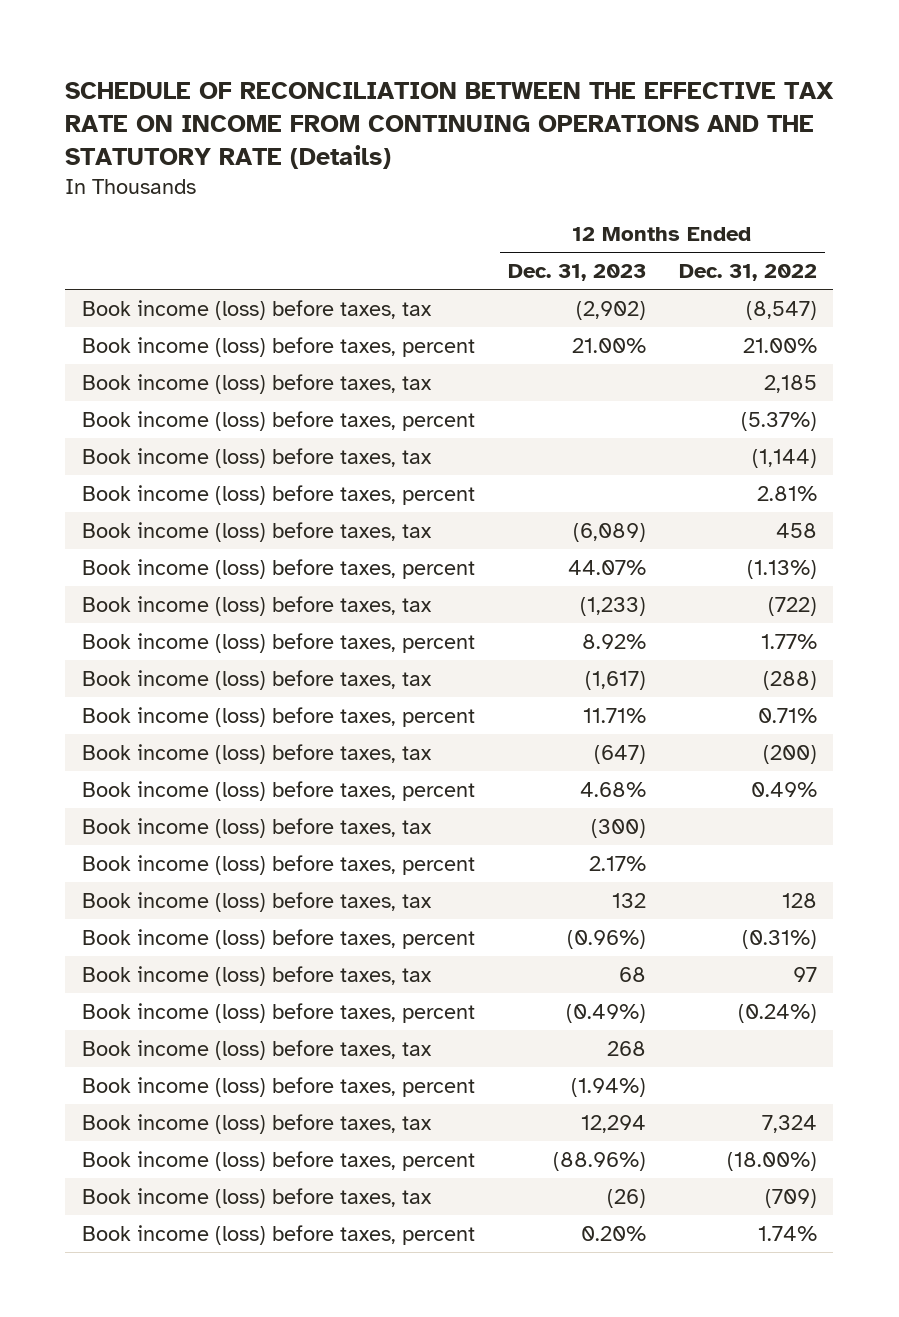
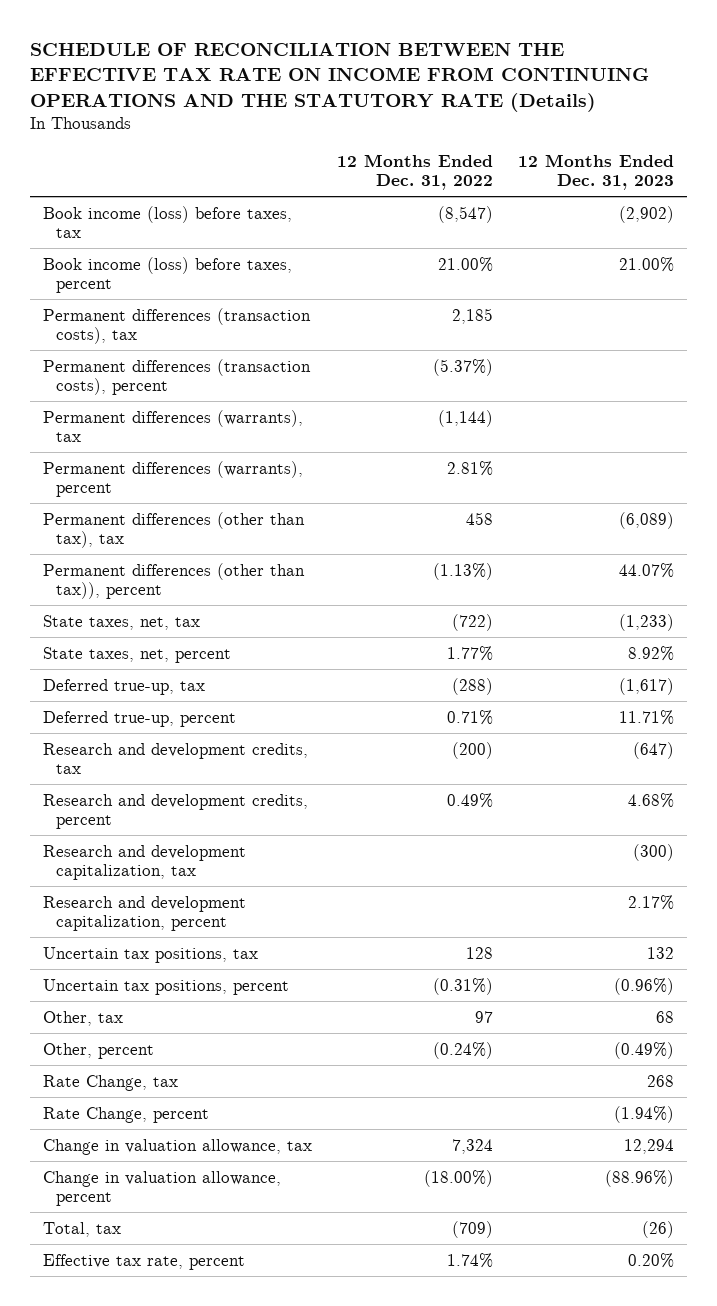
[81,373,432,394] Book income (loss) before taxes, tax -> [42,307,311,344] Permanent differences (transaction costs), tax
[81,410,475,431] Book income (loss) before taxes, percent -> [42,358,311,395] Permanent differences (transaction costs), percent
[81,447,432,468] Book income (loss) before taxes, tax -> [42,409,303,442] Permanent differences (warrants), tax
[81,484,475,505] Book income (loss) before taxes, percent -> [42,460,303,497] Permanent differences (warrants), percent
[81,521,432,542] Book income (loss) before taxes, tax -> [42,511,305,548] Permanent differences (other than tax), tax
[81,558,475,579] Book income (loss) before taxes, percent -> [42,562,305,599] Permanent differences (other than tax)), percent
[81,595,432,616] Book income (loss) before taxes, tax -> [42,614,200,630] State taxes, net, tax
[81,632,475,653] Book income (loss) before taxes, percent -> [42,646,231,663] State taxes, net, percent
[81,669,432,690] Book income (loss) before taxes, tax -> [42,678,205,695] Deferred true-up, tax
[81,706,475,727] Book income (loss) before taxes, percent -> [42,710,236,727] Deferred true-up, percent
[81,743,432,764] Book income (loss) before taxes, tax -> [42,742,308,774] Research and development credits, tax
[81,780,475,801] Book income (loss) before taxes, percent -> [42,793,308,829] Research and development credits, percent
[81,817,432,838] Book income (loss) before taxes, tax -> [42,844,246,880] Research and development capitalization, tax
[81,854,475,875] Book income (loss) before taxes, percent -> [42,895,246,931] Research and development capitalization, percent
[81,891,432,912] Book income (loss) before taxes, tax -> [42,946,258,963] Uncertain tax positions, tax
[81,928,475,949] Book income (loss) before taxes, percent -> [42,978,289,995] Uncertain tax positions, percent
[81,965,432,986] Book income (loss) before taxes, tax -> [42,1010,123,1026] Other, tax
[81,1002,475,1023] Book income (loss) before taxes, percent -> [42,1042,154,1059] Other, percent
[81,1039,432,1060] Book income (loss) before taxes, tax -> [42,1074,178,1091] Rate Change, tax
[81,1076,475,1097] Book income (loss) before taxes, percent -> [42,1106,209,1123] Rate Change, percent
[81,1113,432,1134] Book income (loss) before taxes, tax -> [42,1138,312,1155] Change in valuation allowance, tax
[81,1150,475,1171] Book income (loss) before taxes, percent -> [42,1170,281,1206] Change in valuation allowance, percent
[81,1187,432,1208] Book income (loss) before taxes, tax -> [42,1221,121,1237] Total, tax
[81,1224,475,1245] Book income (loss) before taxes, percent -> [42,1253,245,1270] Effective tax rate, percent

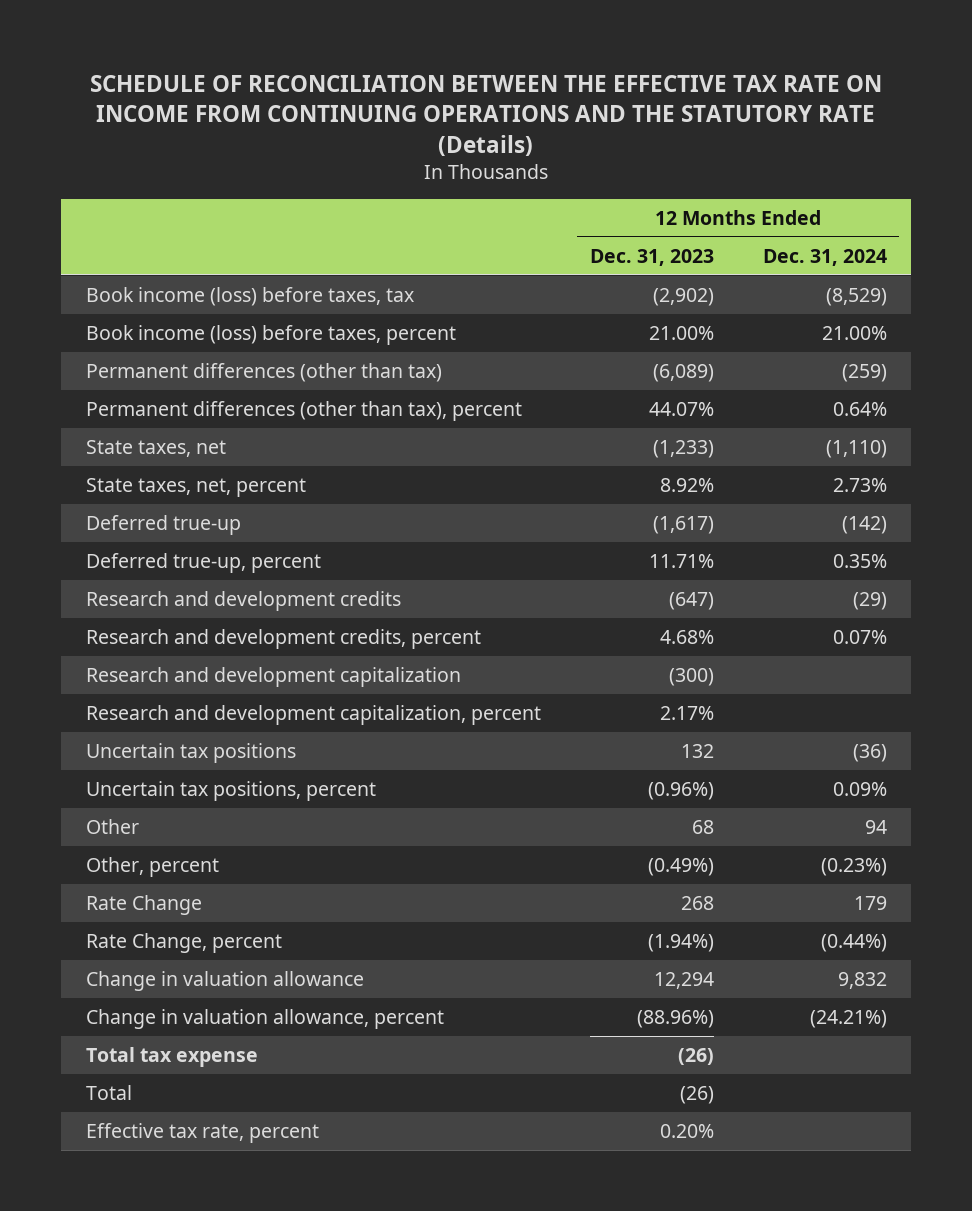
[336,153,493,190] 12 Months Ended Dec. 31, 2022 -> none
none -> [762,248,887,266] Dec. 31, 2024
[42,307,311,344] Permanent differences (transaction costs), tax -> none
[42,358,311,395] Permanent differences (transaction costs), percent -> none
[42,409,303,442] Permanent differences (warrants), tax -> none
[42,460,303,497] Permanent differences (warrants), percent -> none
[42,511,305,548] Permanent differences (other than tax), tax -> [85,363,442,383] Permanent differences (other than tax)
[42,562,305,599] Permanent differences (other than tax)), percent -> [85,401,522,422] Permanent differences (other than tax), percent
[42,614,200,630] State taxes, net, tax -> [85,440,226,458] State taxes, net
[42,678,205,695] Deferred true-up, tax -> [85,515,241,536] Deferred true-up
[42,742,308,774] Research and development credits, tax -> [85,591,401,612] Research and development credits
[42,844,246,880] Research and development capitalization, tax -> [85,667,461,688] Research and development capitalization
[42,946,258,963] Uncertain tax positions, tax -> [85,743,296,764] Uncertain tax positions
[42,1010,123,1026] Other, tax -> [85,819,139,835] Other
[42,1074,178,1091] Rate Change, tax -> [85,895,202,916] Rate Change
[42,1138,312,1155] Change in valuation allowance, tax -> [85,971,364,992] Change in valuation allowance
[42,1221,121,1237] Total, tax -> [85,1047,258,1068] Total tax expense
none -> [85,1085,132,1101] Total

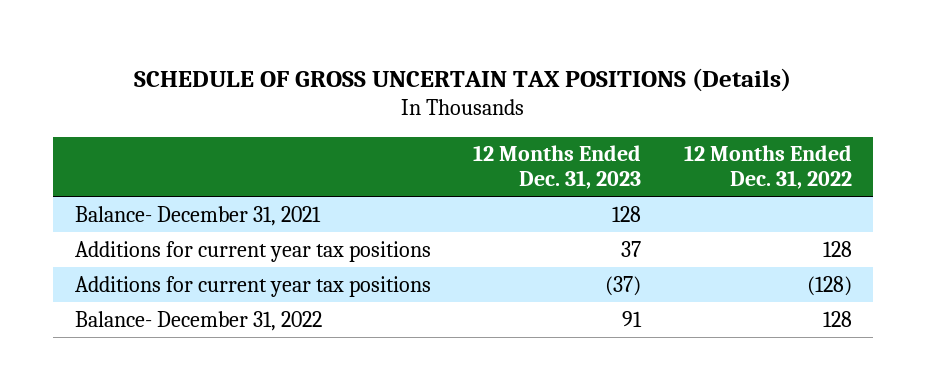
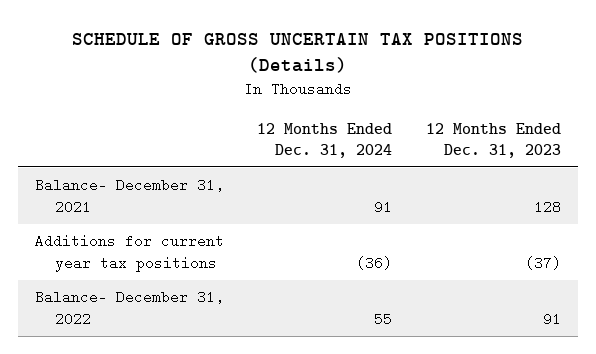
[683,145,852,190] 12 Months Ended Dec. 31, 2022 -> none
none -> [257,122,393,158] 12 Months Ended Dec. 31, 2024
[74,240,431,262] Additions for current year tax positions -> none

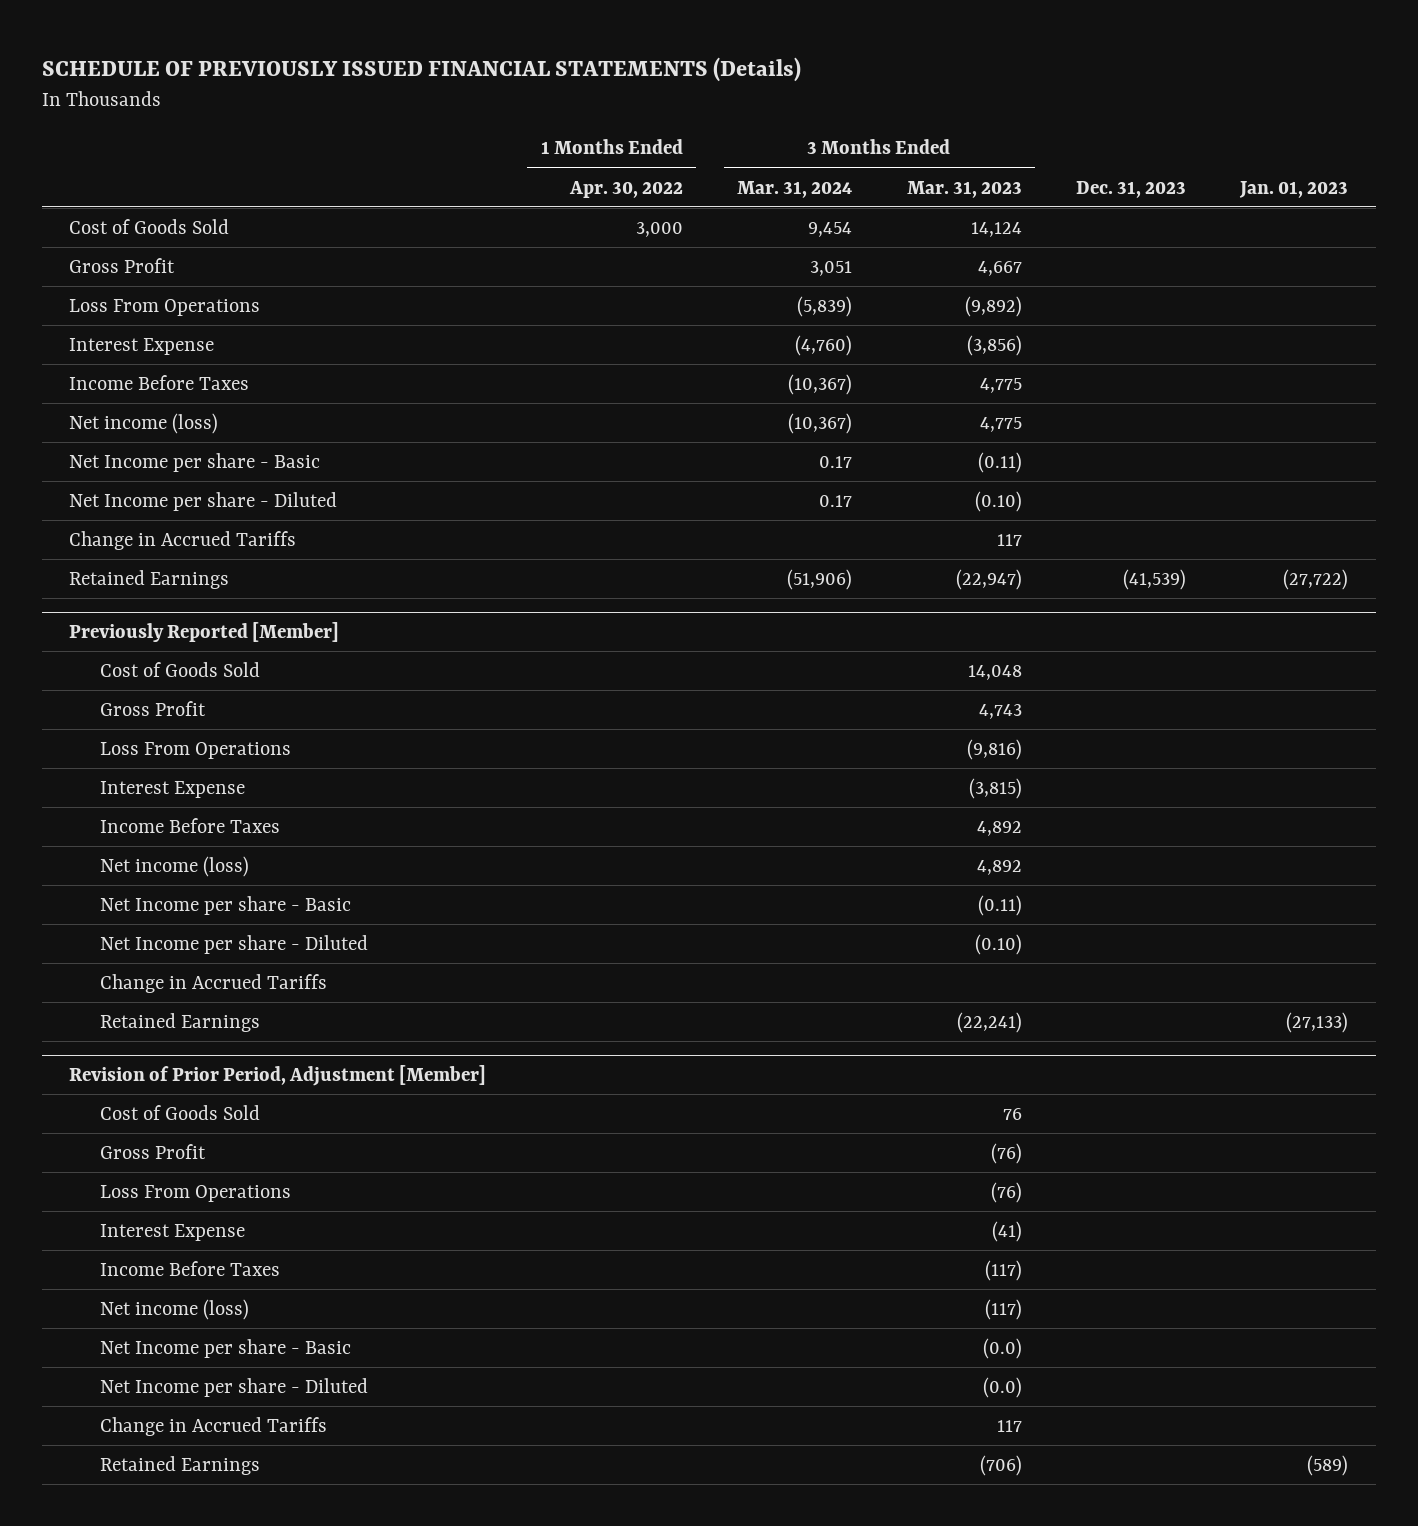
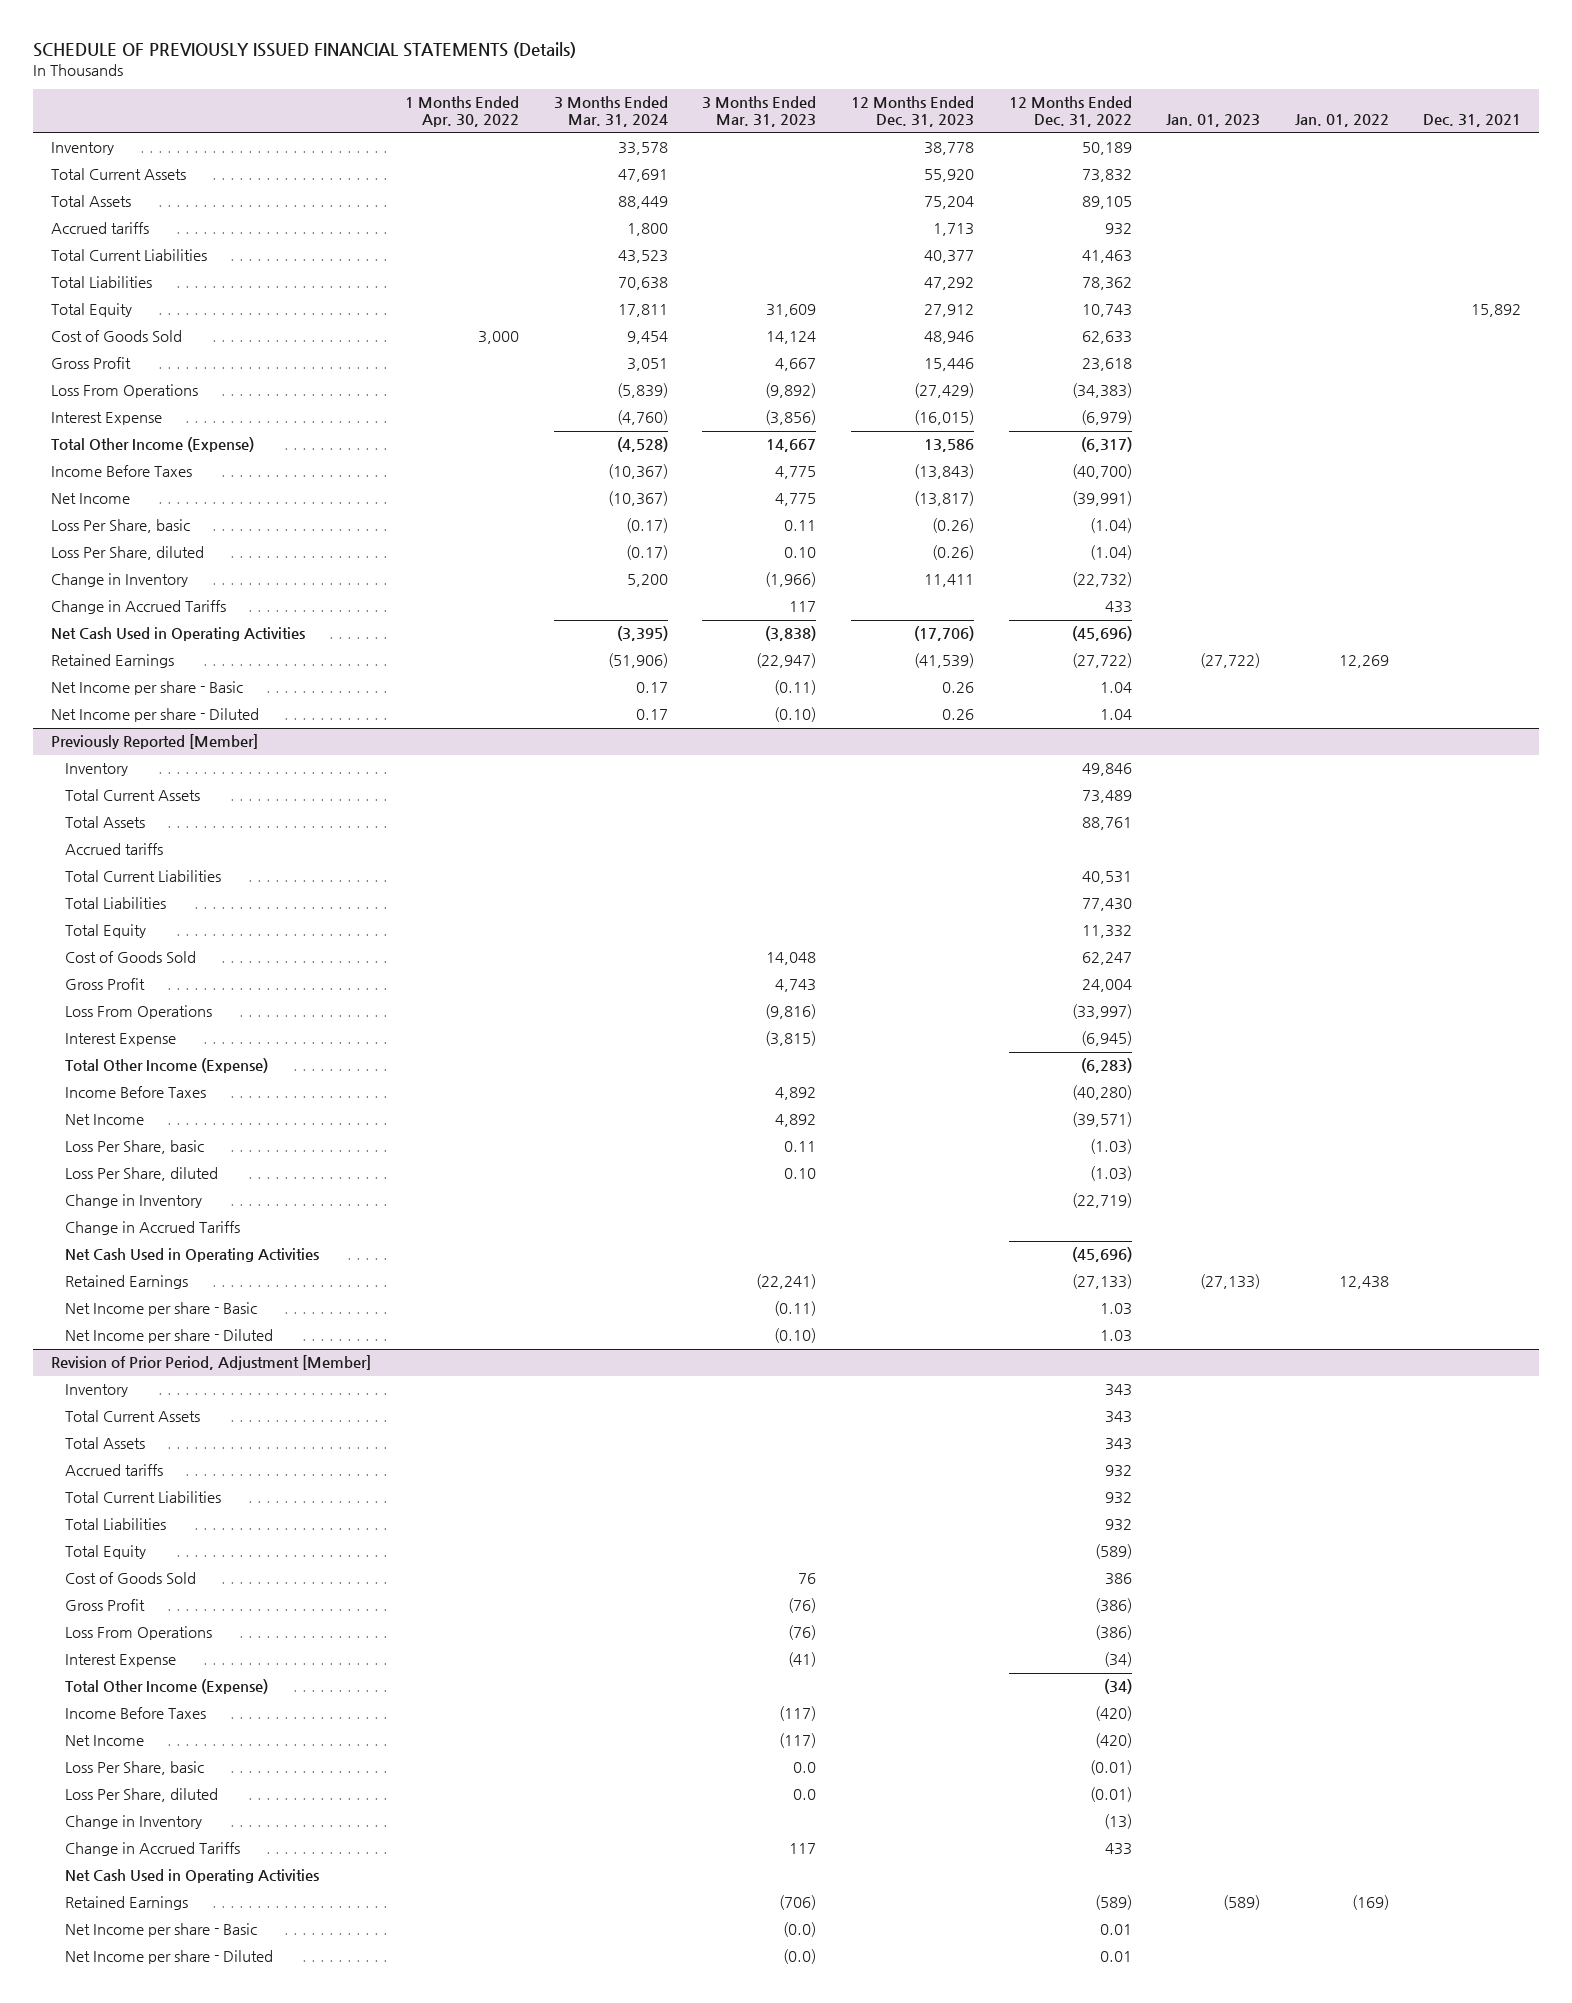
[1075,180,1186,198] Dec. 31, 2023 -> none
none -> [850,96,974,128] 12 Months Ended Dec. 31, 2023
none -> [1008,96,1132,128] 12 Months Ended Dec. 31, 2022
none -> [1294,114,1389,128] Jan. 01, 2022
none -> [1423,114,1522,128] Dec. 31, 2021
none -> [50,142,114,156] Inventory
none -> [50,168,186,181] Total Current Assets
none -> [50,195,131,208] Total Assets
none -> [50,222,149,235] Accrued tariffs
none -> [50,249,207,262] Total Current Liabilities
none -> [50,276,152,289] Total Liabilities
none -> [50,303,132,318] Total Equity
none -> [50,437,254,453] Total Other Income (Expense)
[69,412,219,434] Net income (loss) -> [50,493,130,505] Net Income
none -> [50,519,190,534] Loss Per Share, basic
none -> [50,546,204,561] Loss Per Share, diluted
none -> [50,573,188,588] Change in Inventory
none -> [50,627,305,642] Net Cash Used in Operating Activities
[69,452,321,472] Net Income per share - Basic -> [50,681,243,696] Net Income per share - Basic
[69,491,338,511] Net Income per share - Diluted -> [50,708,259,723] Net Income per share - Diluted
none -> [64,763,128,777] Inventory
none -> [64,789,200,802] Total Current Assets
none -> [64,816,145,829] Total Assets
none -> [64,843,163,856] Accrued tariffs
none -> [64,870,221,883] Total Current Liabilities
none -> [64,897,166,910] Total Liabilities
none -> [64,924,146,939] Total Equity
none -> [64,1058,268,1074] Total Other Income (Expense)
[100,855,250,877] Net income (loss) -> [64,1114,144,1126] Net Income
none -> [64,1140,204,1155] Loss Per Share, basic
none -> [64,1167,218,1182] Loss Per Share, diluted
none -> [64,1194,202,1209] Change in Inventory
none -> [64,1248,319,1263] Net Cash Used in Operating Activities
[100,895,352,915] Net Income per share - Basic -> [64,1302,257,1317] Net Income per share - Basic
[100,934,369,954] Net Income per share - Diluted -> [64,1329,273,1344] Net Income per share - Diluted
none -> [64,1384,128,1398] Inventory
none -> [64,1410,200,1423] Total Current Assets
none -> [64,1437,145,1450] Total Assets
none -> [64,1464,163,1477] Accrued tariffs
none -> [64,1491,221,1504] Total Current Liabilities
none -> [64,1518,166,1531] Total Liabilities
none -> [64,1545,146,1560] Total Equity
none -> [64,1679,268,1695] Total Other Income (Expense)
[100,1298,250,1320] Net income (loss) -> [64,1735,144,1747] Net Income
none -> [64,1761,204,1776] Loss Per Share, basic
none -> [64,1788,218,1803] Loss Per Share, diluted
none -> [64,1815,202,1830] Change in Inventory
none -> [64,1869,319,1884] Net Cash Used in Operating Activities
[100,1338,352,1358] Net Income per share - Basic -> [64,1923,257,1938] Net Income per share - Basic
[100,1377,369,1397] Net Income per share - Diluted -> [64,1950,273,1965] Net Income per share - Diluted

